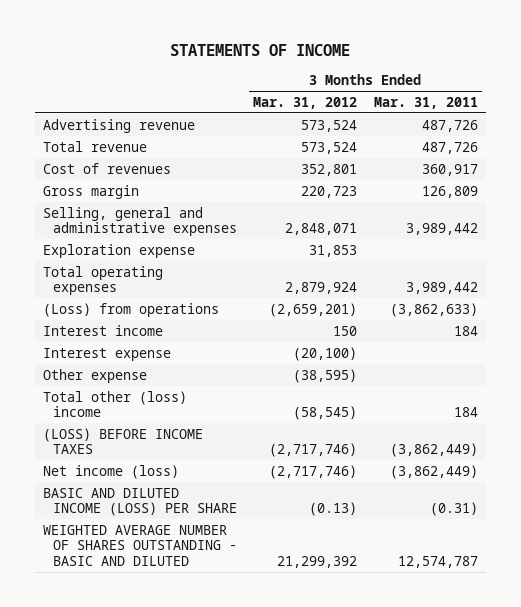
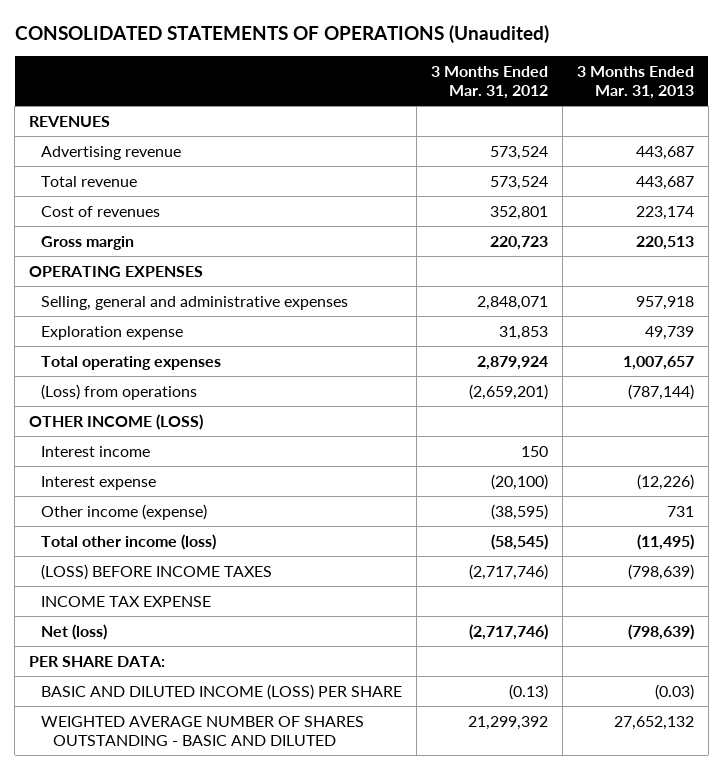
[170,44,351,57] STATEMENTS OF INCOME -> [14,25,549,44] CONSOLIDATED STATEMENTS OF OPERATIONS (Unaudited)
[373,96,478,109] Mar. 31, 2011 -> none
none -> [576,66,694,100] 3 Months Ended Mar. 31, 2013
none -> [29,115,111,127] REVENUES
none -> [29,265,204,277] OPERATING EXPENSES
none -> [29,413,204,430] OTHER INCOME (LOSS)
[43,368,148,383] Other expense -> [41,503,208,520] Other income (expense)
[43,390,188,418] Total other (loss) income -> [41,533,217,550] Total other income (loss)
none -> [41,595,212,607] INCOME TAX EXPENSE
[43,464,180,479] Net income (loss) -> [41,623,108,640] Net (loss)
none -> [29,655,166,667] PER SHARE DATA:

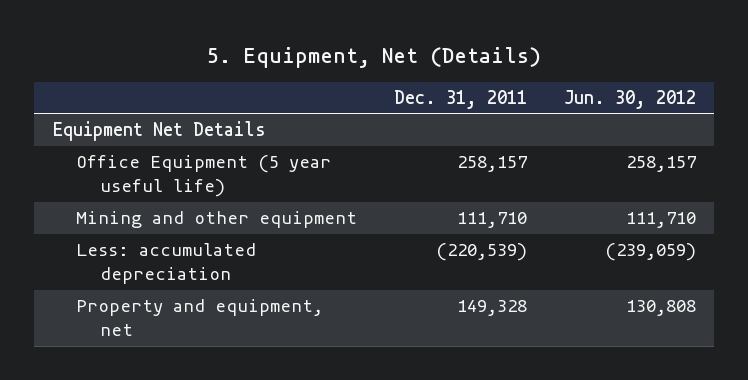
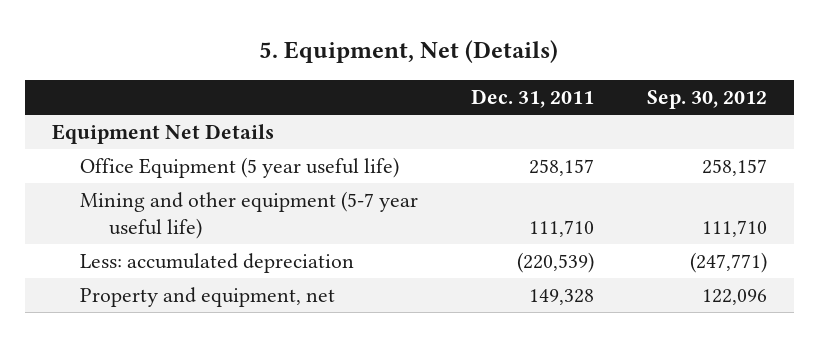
[563,89,696,109] Jun. 30, 2012 -> none
none -> [647,89,768,109] Sep. 30, 2012
[76,211,358,229] Mining and other equipment -> [80,191,419,239] Mining and other equipment (5-7 year useful life)

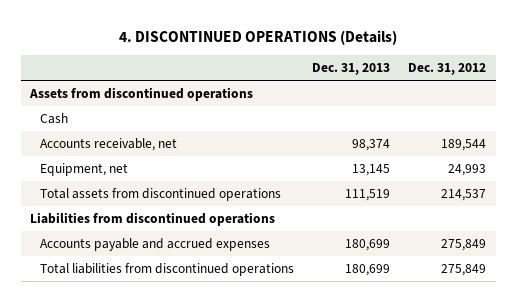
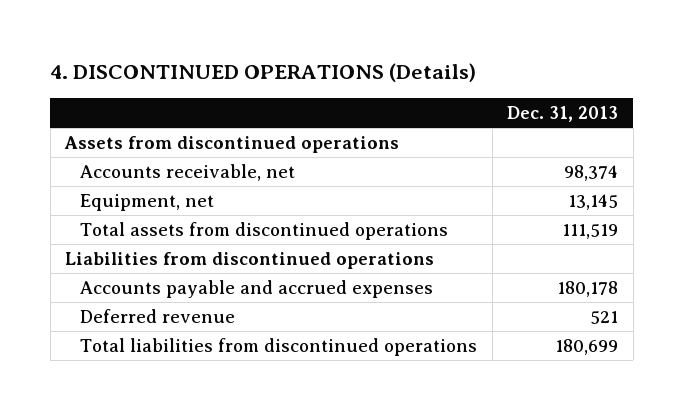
[408,62,487,75] Dec. 31, 2012 -> none
[40,112,69,124] Cash -> none
[345,238,391,251] 180,699 -> [557,281,619,298] 180,178
none -> [79,309,235,324] Deferred revenue

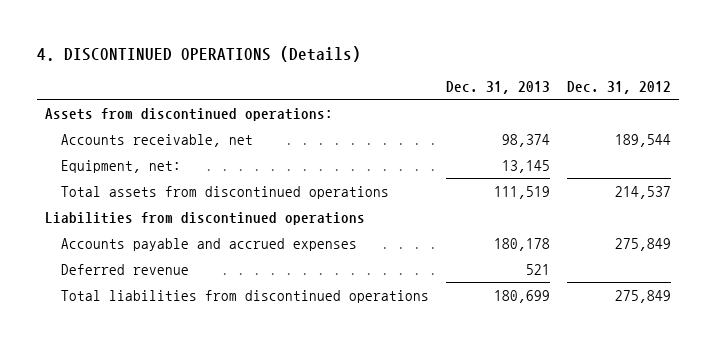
none -> [566,80,671,94] Dec. 31, 2012
[64,136,400,154] Assets from discontinued operations -> [45,107,334,121] Assets from discontinued operations:
[79,194,214,212] Equipment, net -> [60,159,181,173] Equipment, net:

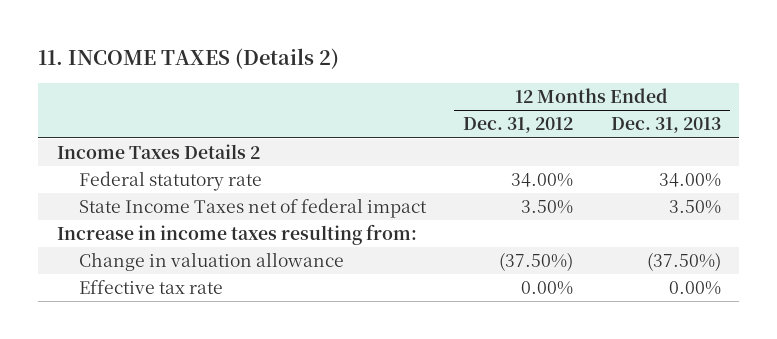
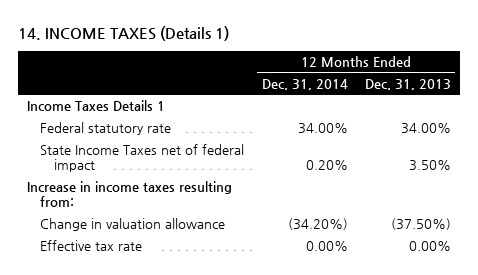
[38,48,340,70] 11. INCOME TAXES (Details 2) -> [17,26,229,42] 14. INCOME TAXES (Details 1)
[463,117,574,134] Dec. 31, 2012 -> none
none -> [261,78,348,90] Dec. 31, 2014
[56,144,260,160] Income Taxes Details 2 -> [26,100,165,112] Income Taxes Details 1

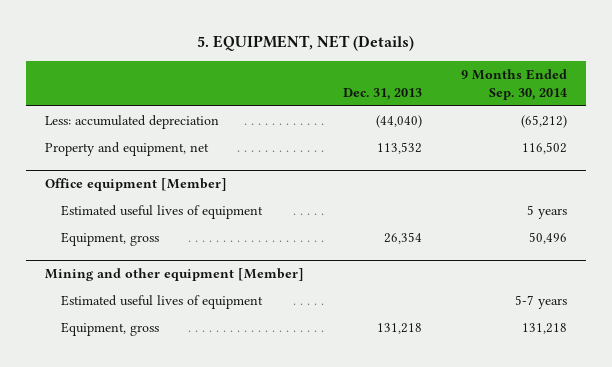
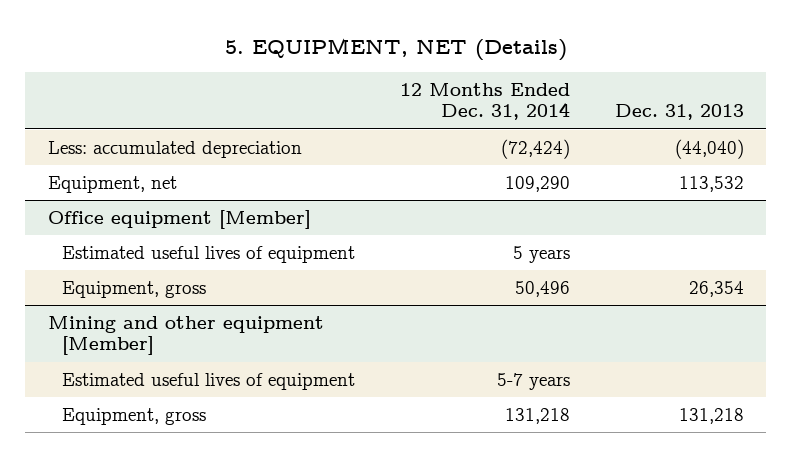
[460,69,567,101] 9 Months Ended Sep. 30, 2014 -> none
none -> [399,83,570,121] 12 Months Ended Dec. 31, 2014
[45,141,210,156] Property and equipment, net -> [47,176,177,194] Equipment, net

